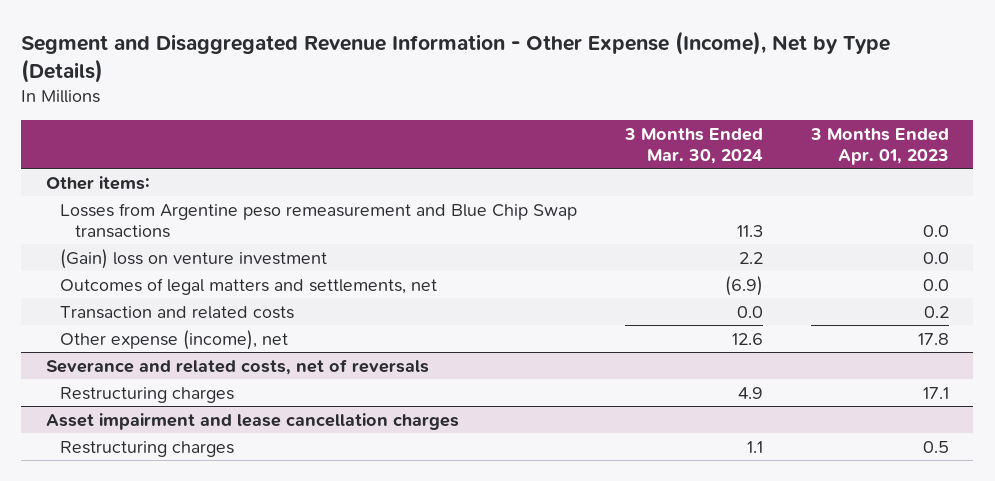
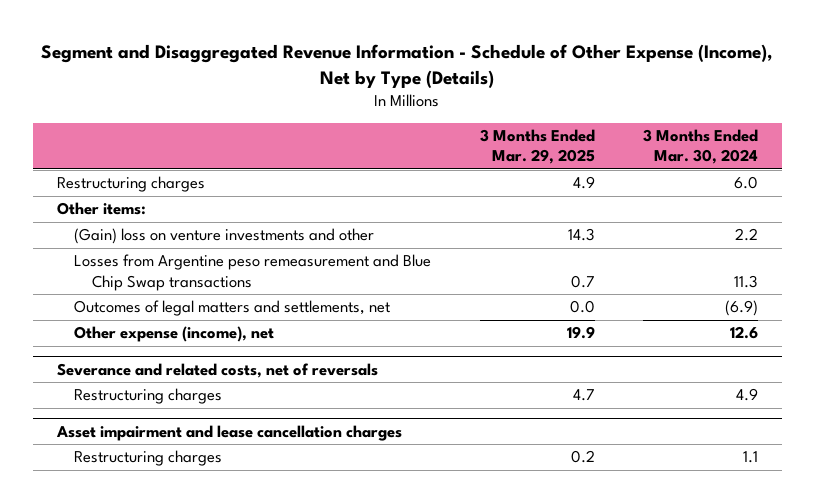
[21,30,891,83] Segment and Disaggregated Revenue Information - Other Expense (Income), Net by Type (Details) -> [41,44,774,88] Segment and Disaggregated Revenue Information - Schedule of Other Expense (Income), Net by Type (Details)
[810,127,950,165] 3 Months Ended Apr. 01, 2023 -> none
none -> [479,128,595,165] 3 Months Ended Mar. 29, 2025
none -> [56,176,205,193] Restructuring charges
none -> [74,228,375,245] (Gain) loss on venture investments and other
[60,248,328,269] (Gain) loss on venture investment -> none
[60,305,295,319] Transaction and related costs -> none

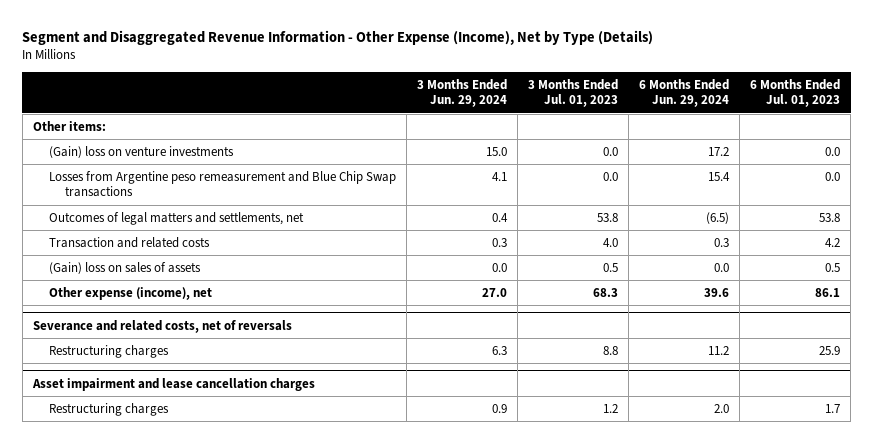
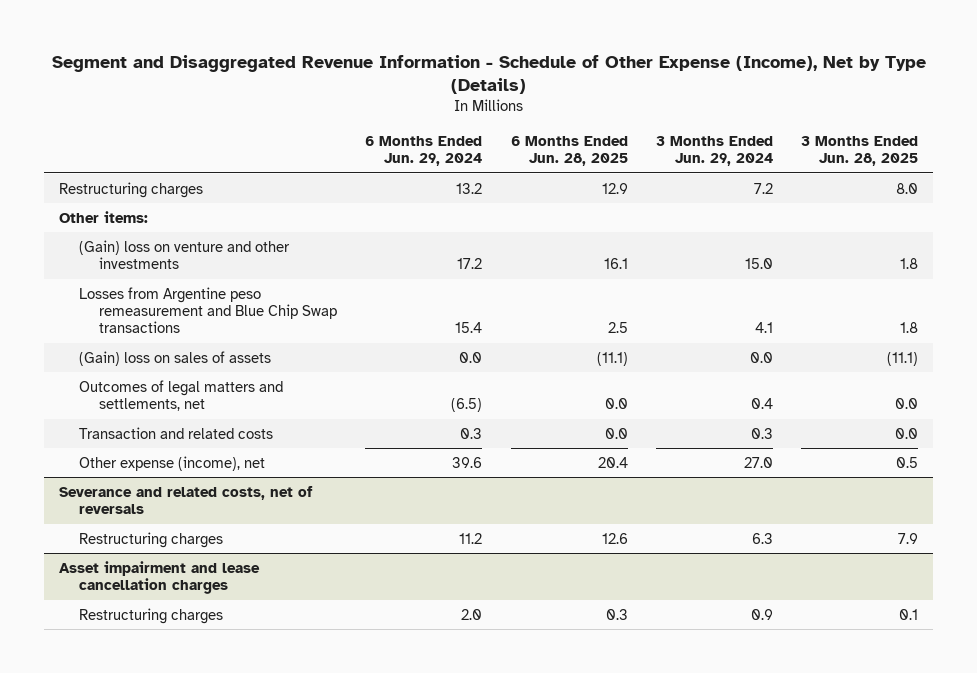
[22,30,654,46] Segment and Disaggregated Revenue Information - Other Expense (Income), Net by Type (Details) -> [51,54,926,95] Segment and Disaggregated Revenue Information - Schedule of Other Expense (Income), Net by Type (Details)
[528,78,619,108] 3 Months Ended Jul. 01, 2023 -> none
[750,78,841,108] 6 Months Ended Jul. 01, 2023 -> none
none -> [510,136,628,167] 6 Months Ended Jun. 28, 2025
none -> [801,136,919,167] 3 Months Ended Jun. 28, 2025
none -> [58,181,203,198] Restructuring charges
[49,145,235,158] (Gain) loss on venture investments -> [78,239,290,270] (Gain) loss on venture and other investments
[49,261,202,274] (Gain) loss on sales of assets -> [78,350,271,366] (Gain) loss on sales of assets

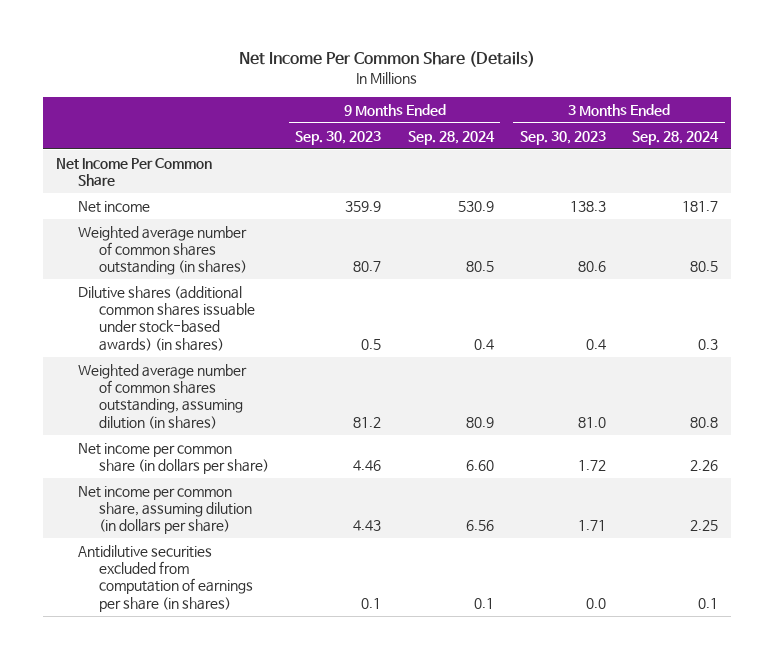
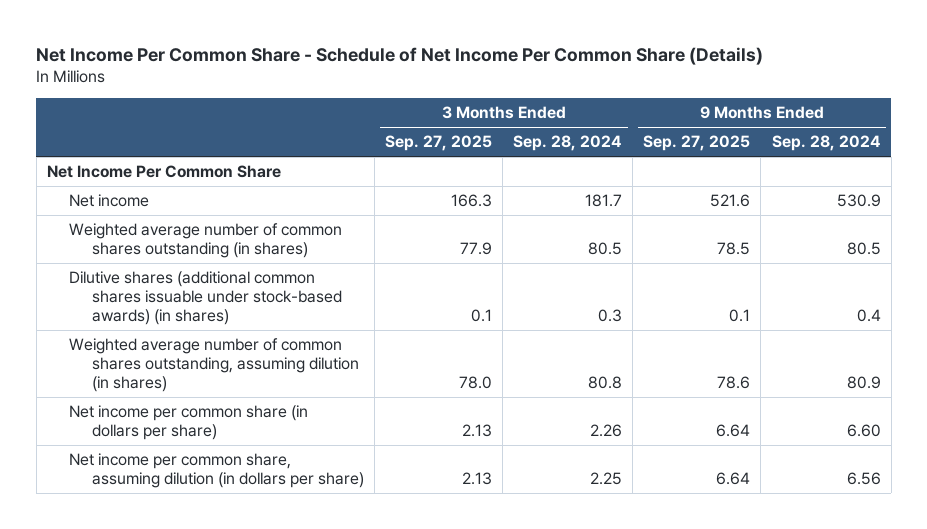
[239,51,536,68] Net Income Per Common Share (Details) -> [36,46,764,65] Net Income Per Common Share - Schedule of Net Income Per Common Share (Details)
[295,130,382,145] Sep. 30, 2023 -> none
[519,130,606,145] Sep. 30, 2023 -> none
none -> [385,135,493,152] Sep. 27, 2025
none -> [643,135,751,152] Sep. 27, 2025
[77,545,254,612] Antidilutive securities excluded from computation of earnings per share (in shares) -> none

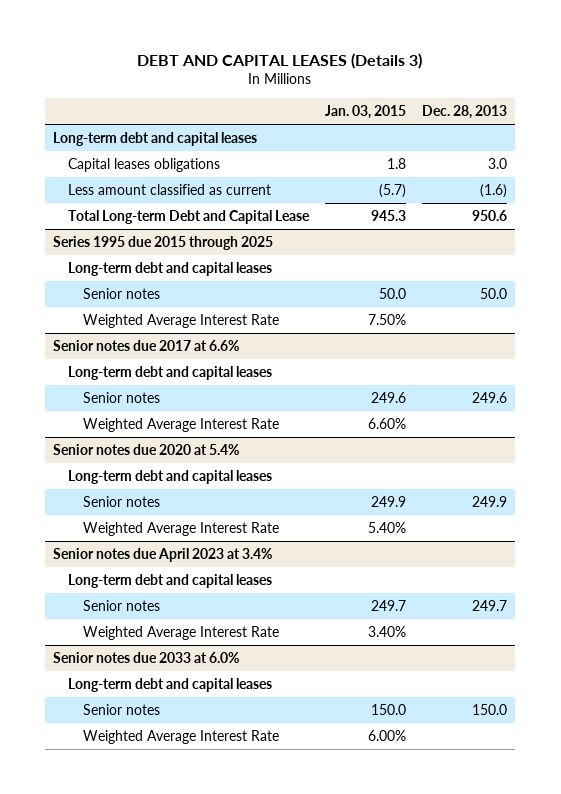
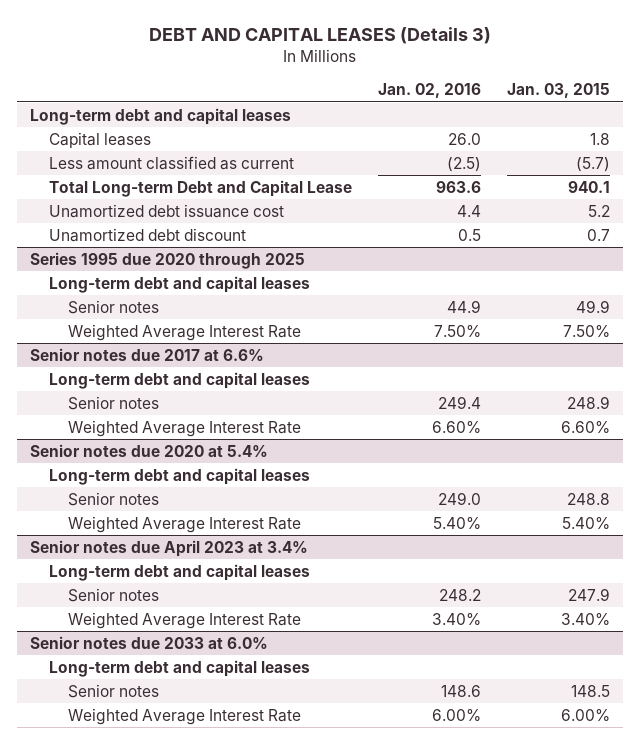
[422,104,508,119] Dec. 28, 2013 -> none
none -> [378,83,482,99] Jan. 02, 2016
[68,158,221,173] Capital leases obligations -> [48,131,151,148] Capital leases
[371,210,407,222] 945.3 -> [568,180,611,193] 940.1
none -> [48,203,284,218] Unamortized debt issuance cost
none -> [48,227,246,242] Unamortized debt discount
[53,236,274,251] Series 1995 due 2015 through 2025 -> [29,251,305,269] Series 1995 due 2020 through 2025
[379,288,407,300] 50.0 -> [576,299,611,313] 49.9
[371,392,407,404] 249.6 -> [567,395,611,409] 248.9
[371,496,407,508] 249.9 -> [567,492,611,505] 248.8
[371,600,407,612] 249.7 -> [568,587,611,601] 247.9
[371,704,407,716] 150.0 -> [571,684,611,697] 148.5

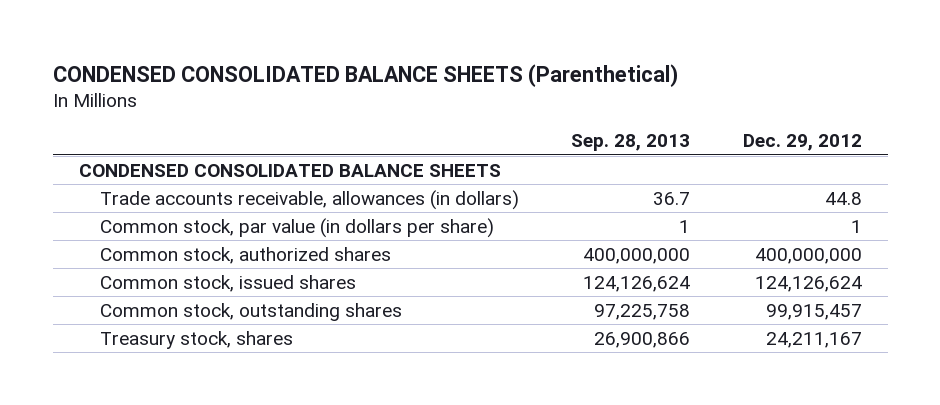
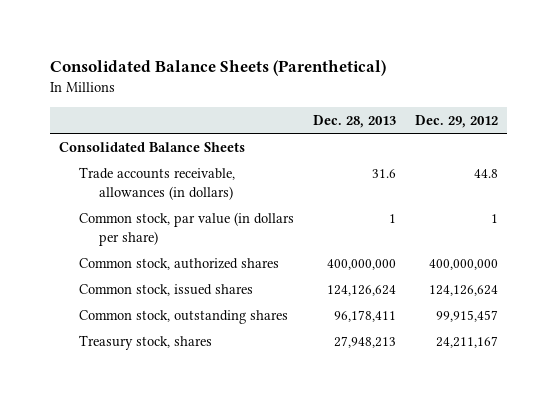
[52,63,678,87] CONDENSED CONSOLIDATED BALANCE SHEETS (Parenthetical) -> [49,60,386,77] Consolidated Balance Sheets (Parenthetical)
[571,134,691,152] Sep. 28, 2013 -> none
none -> [312,114,396,128] Dec. 28, 2013
[78,163,501,177] CONDENSED CONSOLIDATED BALANCE SHEETS -> [59,141,246,152] Consolidated Balance Sheets

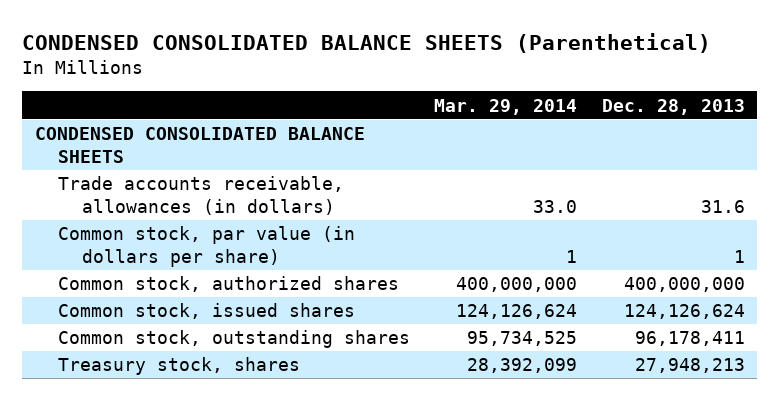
[49,60,386,77] Consolidated Balance Sheets (Parenthetical) -> [22,32,712,53] CONDENSED CONSOLIDATED BALANCE SHEETS (Parenthetical)
[414,114,498,128] Dec. 29, 2012 -> none
none -> [434,98,578,115] Mar. 29, 2014
[59,141,246,152] Consolidated Balance Sheets -> [34,127,365,164] CONDENSED CONSOLIDATED BALANCE SHEETS

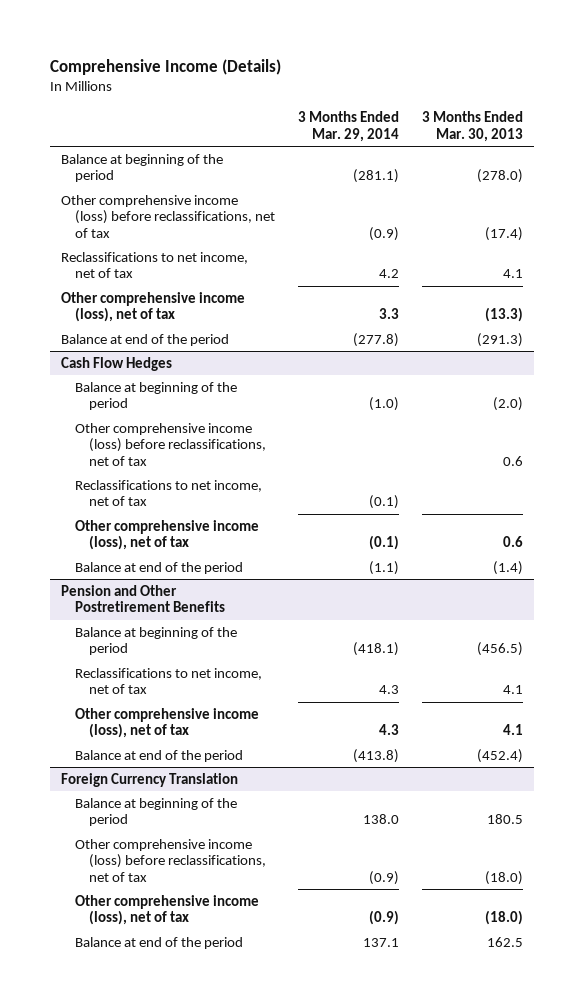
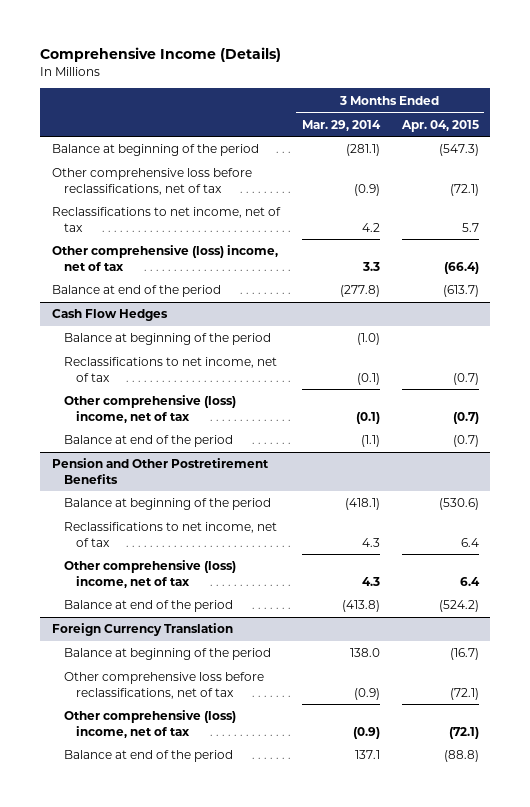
[421,111,523,143] 3 Months Ended Mar. 30, 2013 -> none
none -> [400,119,479,132] Apr. 04, 2015
[61,194,275,239] Other comprehensive income (loss) before reclassifications, net of tax -> [51,168,252,195] Other comprehensive loss before reclassifications, net of tax
[61,291,246,323] Other comprehensive income (loss), net of tax -> [51,245,278,271] Other comprehensive (loss) income, net of tax
[74,422,266,467] Other comprehensive income (loss) before reclassifications, net of tax -> none
[74,519,259,551] Other comprehensive income (loss), net of tax -> [63,395,236,423] Other comprehensive (loss) income, net of tax
[74,707,259,739] Other comprehensive income (loss), net of tax -> [63,560,236,588] Other comprehensive (loss) income, net of tax
[74,838,266,883] Other comprehensive income (loss) before reclassifications, net of tax -> [63,672,264,699] Other comprehensive loss before reclassifications, net of tax
[74,894,259,926] Other comprehensive income (loss), net of tax -> [63,710,236,738] Other comprehensive (loss) income, net of tax

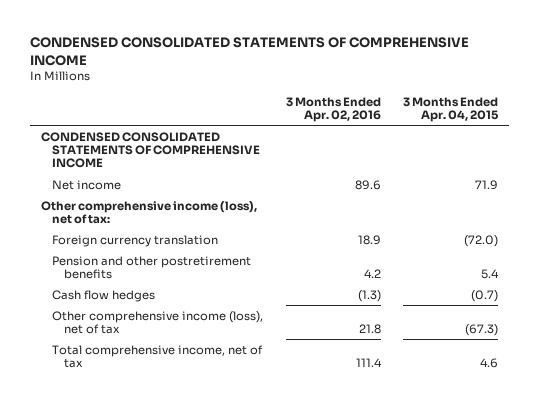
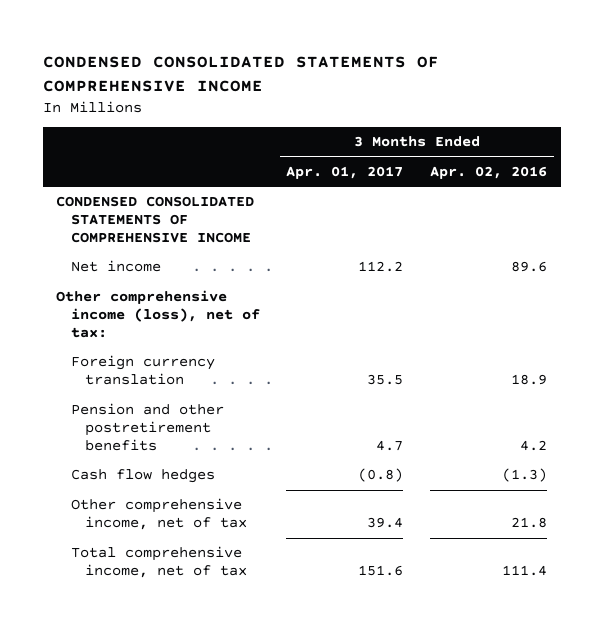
[402,96,499,123] 3 Months Ended Apr. 04, 2015 -> none
none -> [286,166,404,180] Apr. 01, 2017
[52,310,264,334] Other comprehensive income (loss), net of tax -> [70,498,247,531] Other comprehensive income, net of tax

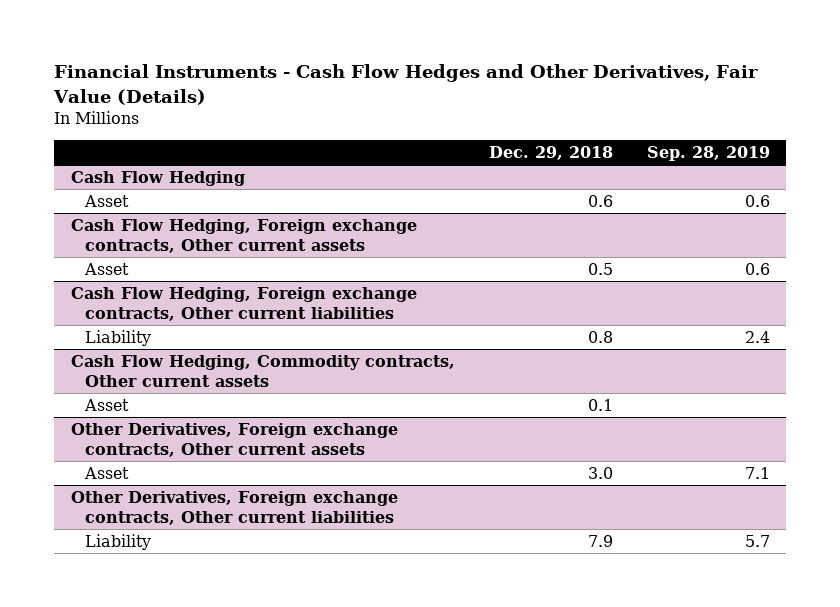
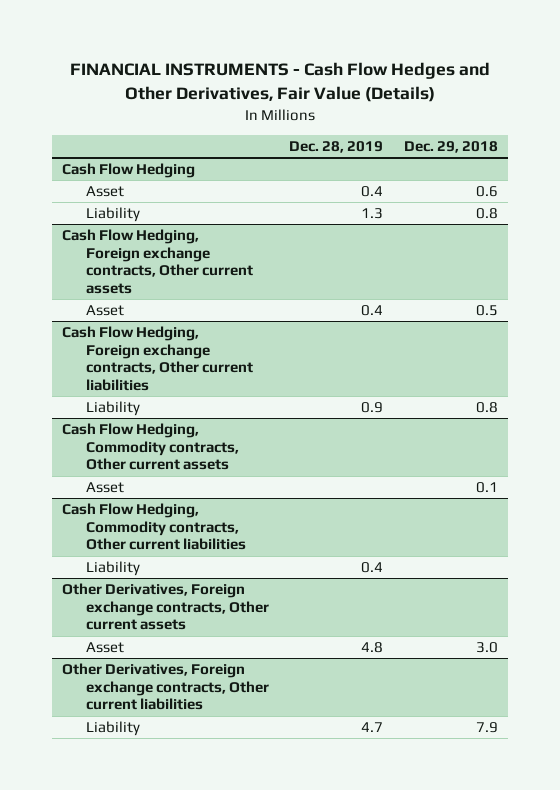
[52,64,758,105] Financial Instruments - Cash Flow Hedges and Other Derivatives, Fair Value (Details) -> [69,62,490,103] FINANCIAL INSTRUMENTS - Cash Flow Hedges and Other Derivatives, Fair Value (Details)
[646,145,770,161] Sep. 28, 2019 -> none
none -> [289,140,384,153] Dec. 28, 2019
none -> [86,207,141,223] Liability
none -> [61,503,247,551] Cash Flow Hedging, Commodity contracts, Other current liabilities
none -> [86,561,141,577] Liability

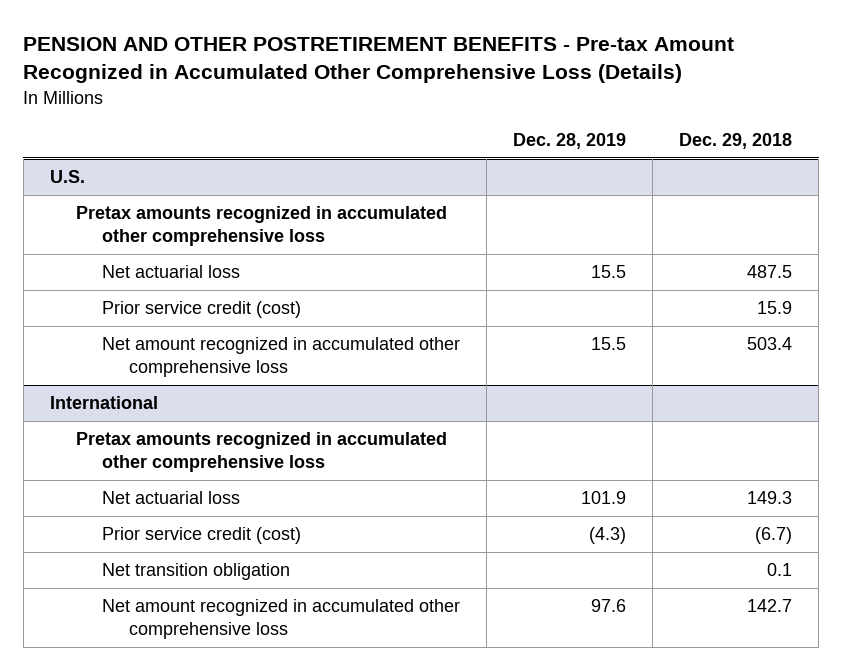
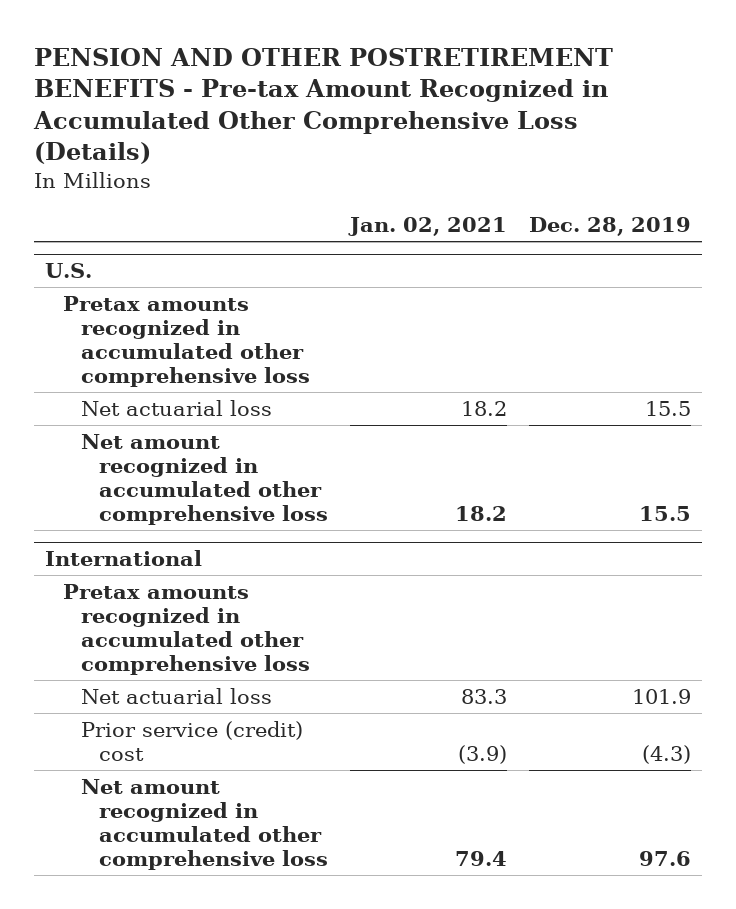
[679,132,793,149] Dec. 29, 2018 -> none
none -> [348,217,508,237] Jan. 02, 2021
[102,301,302,319] Prior service credit (cost) -> none
[102,563,291,581] Net transition obligation -> none
[102,527,302,545] Prior service credit (cost) -> [81,720,304,761] Prior service (credit) cost

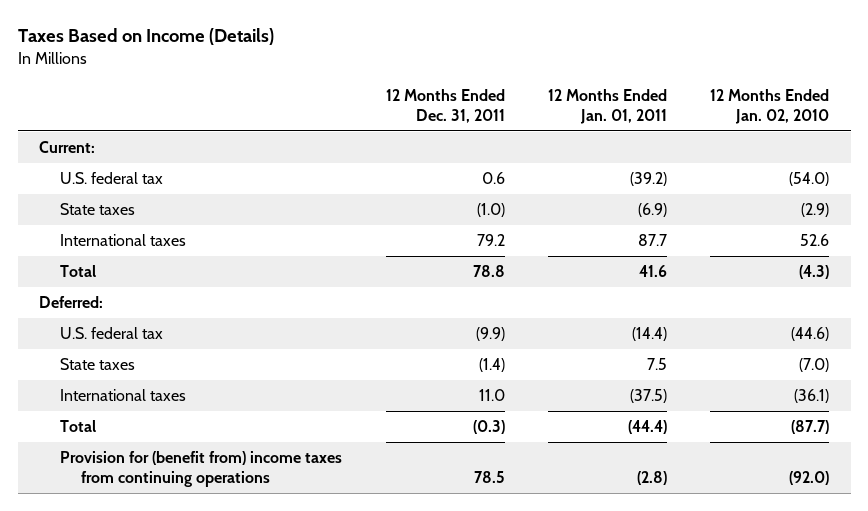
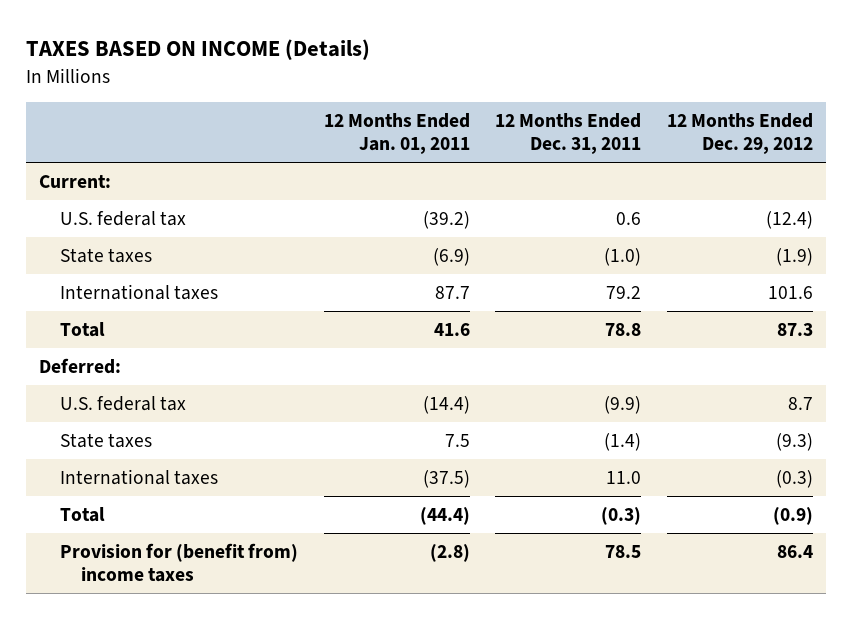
[17,28,274,46] Taxes Based on Income (Details) -> [25,39,370,61] TAXES BASED ON INCOME (Details)
[710,88,830,124] 12 Months Ended Jan. 02, 2010 -> none
none -> [667,113,814,155] 12 Months Ended Dec. 29, 2012
[60,450,343,488] Provision for (benefit from) income taxes from continuing operations -> [59,542,298,583] Provision for (benefit from) income taxes

